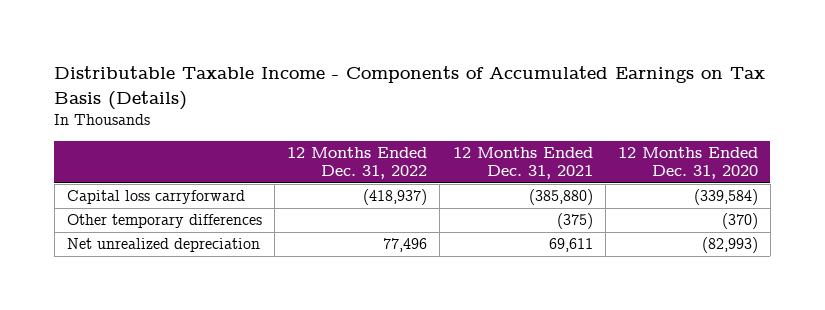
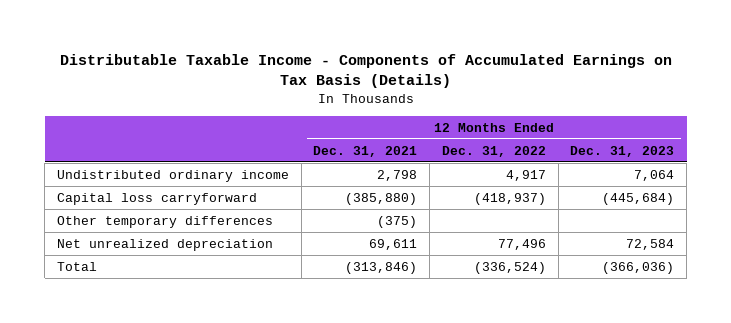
[617,146,758,180] 12 Months Ended Dec. 31, 2020 -> none
none -> [570,145,675,157] Dec. 31, 2023
none -> [56,169,289,182] Undistributed ordinary income
none -> [56,261,97,271] Total

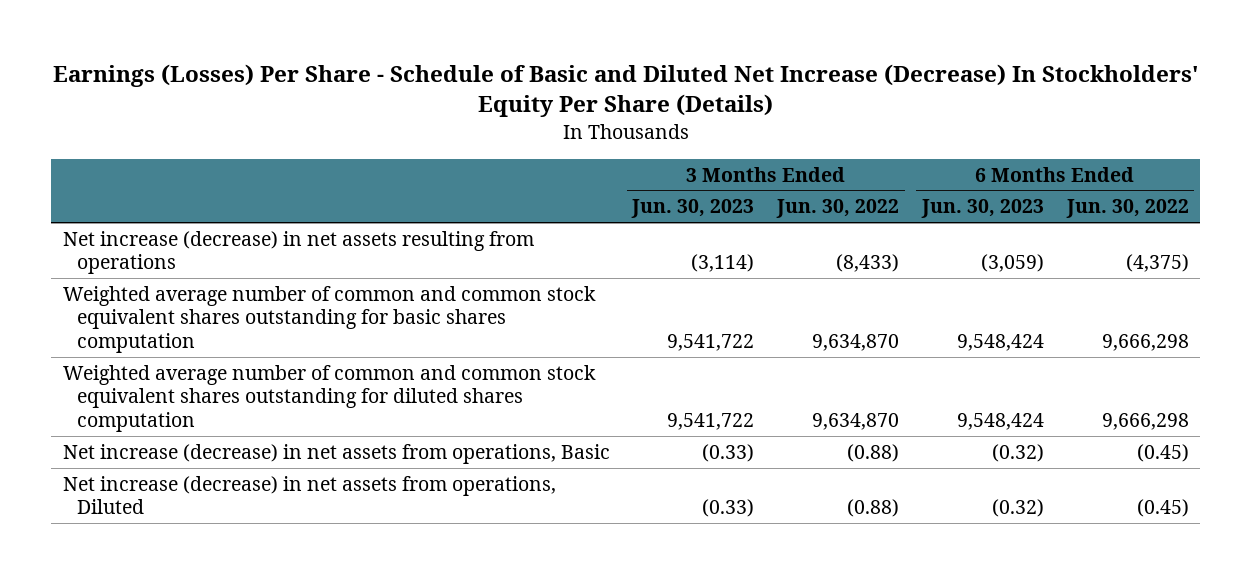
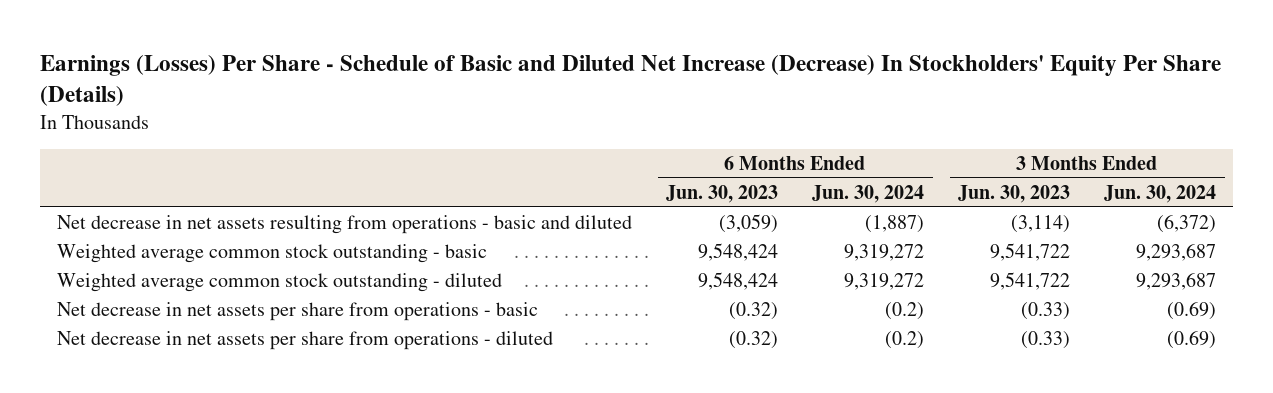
[776,199,900,219] Jun. 30, 2022 -> none
[1065,199,1189,219] Jun. 30, 2022 -> none
none -> [812,184,925,203] Jun. 30, 2024
none -> [1104,184,1217,203] Jun. 30, 2024
[62,230,534,275] Net increase (decrease) in net assets resulting from operations -> [57,215,633,235] Net decrease in net assets resulting from operations - basic and diluted
[62,285,596,353] Weighted average number of common and common stock equivalent shares outstanding for basic shares computation -> [57,244,488,264] Weighted average common stock outstanding - basic
[62,364,596,432] Weighted average number of common and common stock equivalent shares outstanding for diluted shares computation -> [57,273,503,293] Weighted average common stock outstanding - diluted
[62,443,610,464] Net increase (decrease) in net assets from operations, Basic -> [57,302,539,322] Net decrease in net assets per share from operations - basic
[62,475,556,515] Net increase (decrease) in net assets from operations, Diluted -> [57,331,554,351] Net decrease in net assets per share from operations - diluted

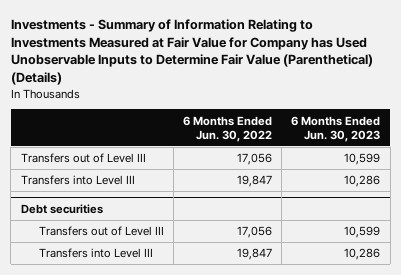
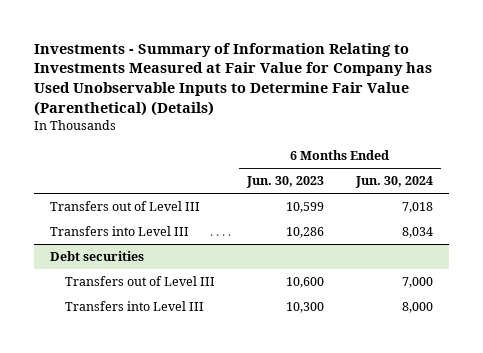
[183,115,273,142] 6 Months Ended Jun. 30, 2022 -> none
none -> [354,176,433,189] Jun. 30, 2024
[344,226,381,239] 10,599 -> [285,277,324,289] 10,600
[344,248,381,261] 10,286 -> [285,302,324,314] 10,300

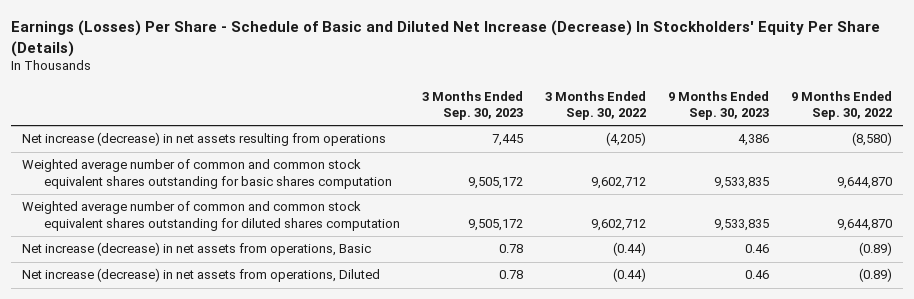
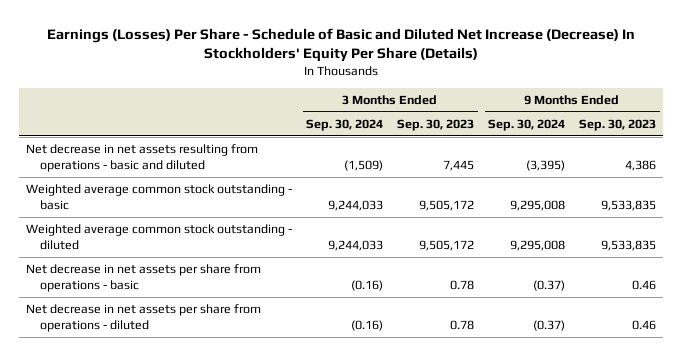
[544,91,646,121] 3 Months Ended Sep. 30, 2022 -> none
[790,91,892,121] 9 Months Ended Sep. 30, 2022 -> none
none -> [306,118,384,131] Sep. 30, 2024
none -> [488,118,566,131] Sep. 30, 2024
[22,132,387,147] Net increase (decrease) in net assets resulting from operations -> [26,143,259,172] Net decrease in net assets resulting from operations - basic and diluted
[22,159,392,189] Weighted average number of common and common stock equivalent shares outstanding for basic shares computation -> [26,183,293,210] Weighted average common stock outstanding - basic
[22,201,400,231] Weighted average number of common and common stock equivalent shares outstanding for diluted shares computation -> [26,223,293,250] Weighted average common stock outstanding - diluted
[22,242,372,257] Net increase (decrease) in net assets from operations, Basic -> [26,263,262,292] Net decrease in net assets per share from operations - basic
[22,268,381,283] Net increase (decrease) in net assets from operations, Diluted -> [26,303,262,332] Net decrease in net assets per share from operations - diluted

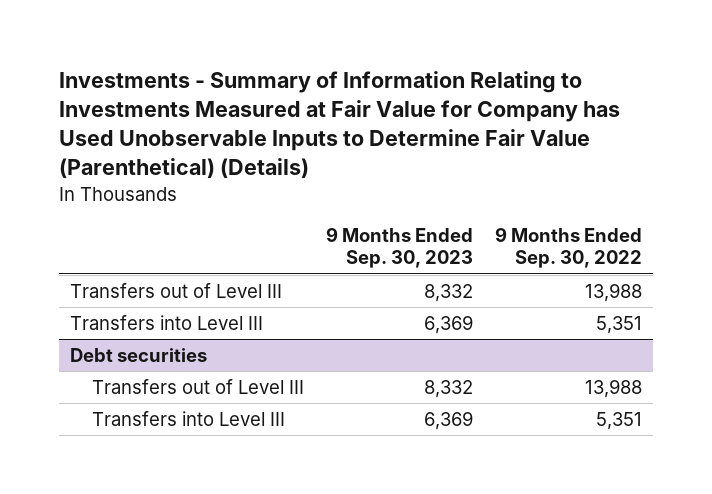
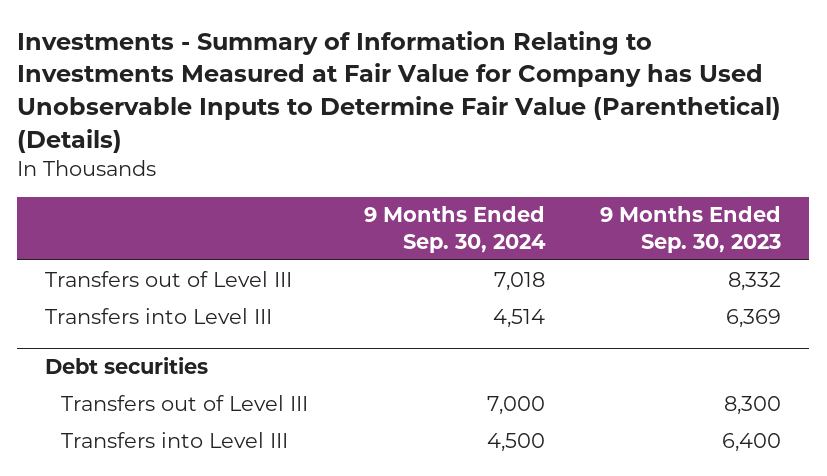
[494,227,642,269] 9 Months Ended Sep. 30, 2022 -> none
none -> [363,206,546,253] 9 Months Ended Sep. 30, 2024
[423,380,473,399] 8,332 -> [724,395,782,415] 8,300
[423,411,473,431] 6,369 -> [722,432,782,452] 6,400

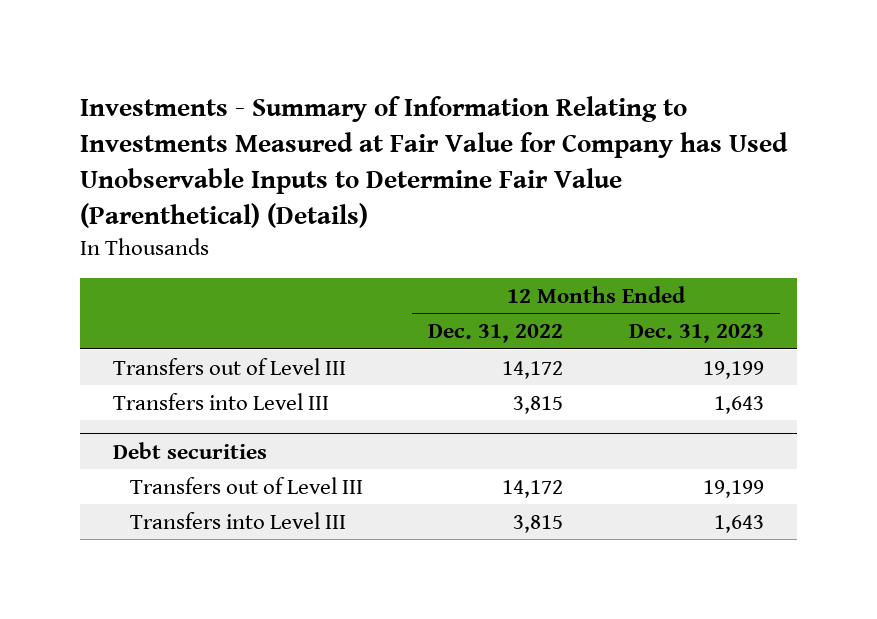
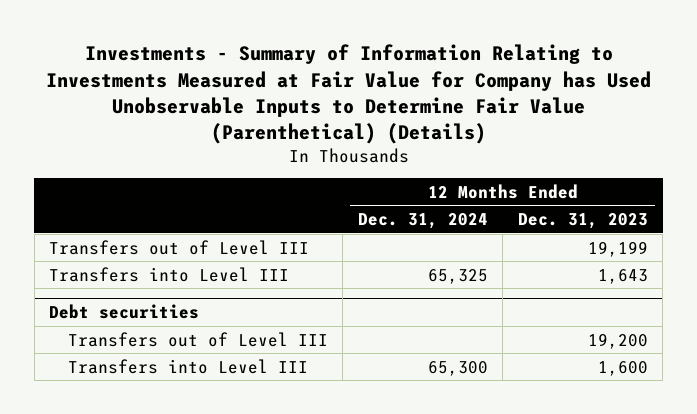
[428,324,564,344] Dec. 31, 2022 -> none
none -> [357,213,488,230] Dec. 31, 2024
[702,479,764,498] 19,199 -> [587,332,648,349] 19,200
[713,514,764,533] 1,643 -> [597,360,648,376] 1,600

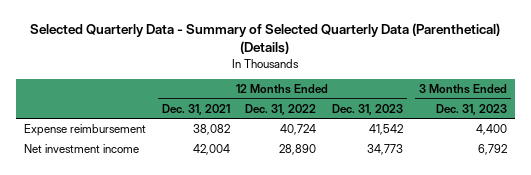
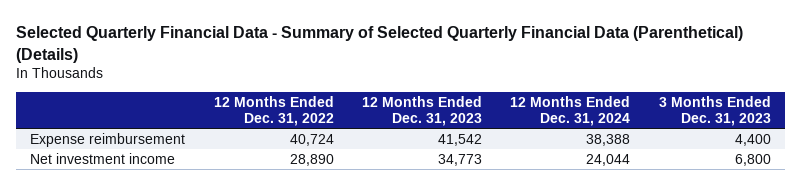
[30,23,501,55] Selected Quarterly Data - Summary of Selected Quarterly Data (Parenthetical) (Details) -> [16,25,744,63] Selected Quarterly Financial Data - Summary of Selected Quarterly Financial Data (Parenthetical) (Details)
[161,103,230,115] Dec. 31, 2021 -> none
none -> [510,95,631,127] 12 Months Ended Dec. 31, 2024
[477,144,507,156] 6,792 -> [734,153,771,166] 6,800

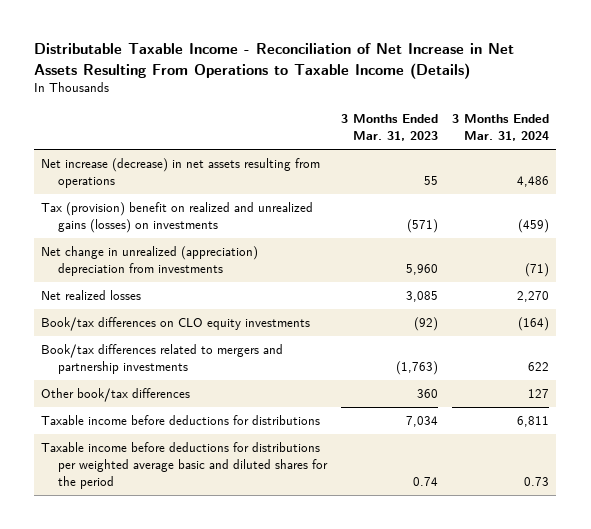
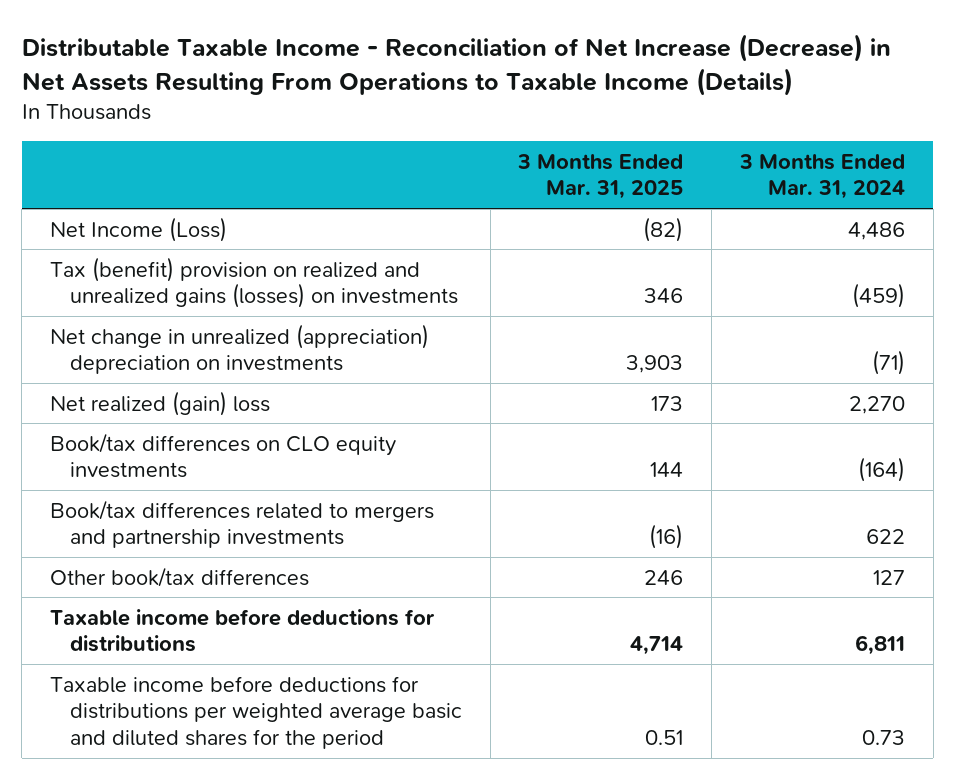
[34,43,515,79] Distributable Taxable Income - Reconciliation of Net Increase in Net Assets Resulting From Operations to Taxable Income (Details) -> [21,33,891,96] Distributable Taxable Income - Reconciliation of Net Increase (Decrease) in Net Assets Resulting From Operations to Taxable Income (Details)
[341,114,439,142] 3 Months Ended Mar. 31, 2023 -> none
none -> [517,153,684,200] 3 Months Ended Mar. 31, 2025
[41,158,321,188] Net increase (decrease) in net assets resulting from operations -> [50,216,228,242] Net Income (Loss)
[41,202,314,233] Tax (provision) benefit on realized and unrealized gains (losses) on investments -> [50,256,459,309] Tax (benefit) provision on realized and unrealized gains (losses) on investments
[41,246,259,276] Net change in unrealized (appreciation) depreciation from investments -> [50,323,430,375] Net change in unrealized (appreciation) depreciation on investments
[41,290,142,301] Net realized losses -> [50,390,271,416] Net realized (gain) loss

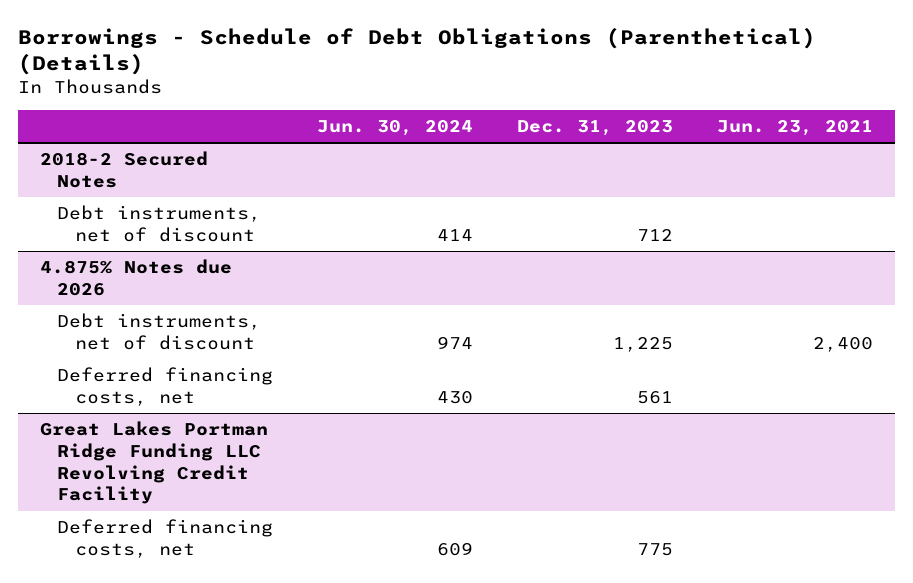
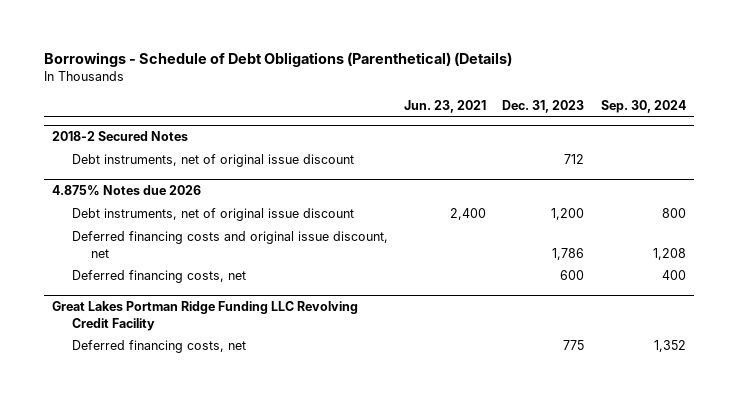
[317,120,474,137] Jun. 30, 2024 -> none
none -> [600,99,686,113] Sep. 30, 2024
[57,205,262,242] Debt instruments, net of discount -> [71,154,354,168] Debt instruments, net of original issue discount
[57,313,262,350] Debt instruments, net of discount -> [71,208,354,222] Debt instruments, net of original issue discount
[613,336,674,352] 1,225 -> [551,208,585,221] 1,200
none -> [71,231,388,258] Deferred financing costs and original issue discount, net
[637,390,674,404] 561 -> [560,270,585,281] 600

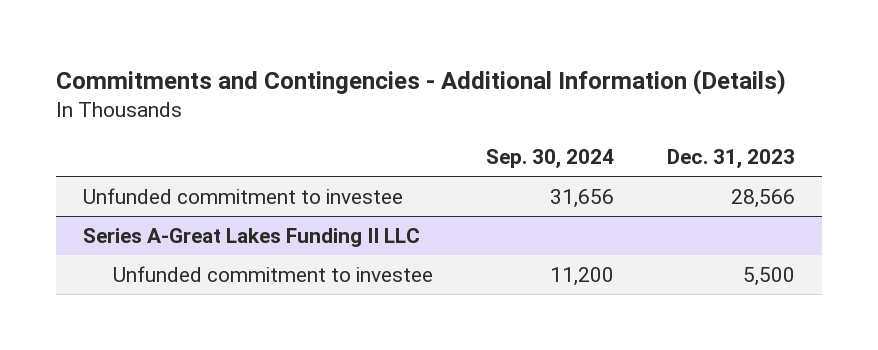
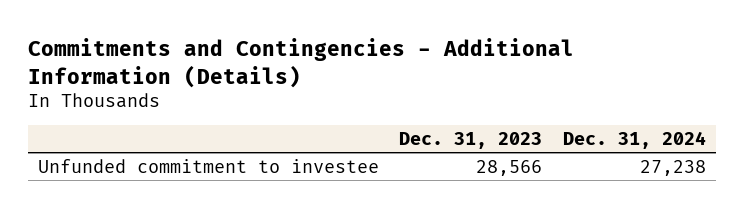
[485,149,614,170] Sep. 30, 2024 -> none
none -> [562,130,706,149] Dec. 31, 2024
[82,227,420,247] Series A-Great Lakes Funding II LLC -> none
[112,265,433,282] Unfunded commitment to investee -> none

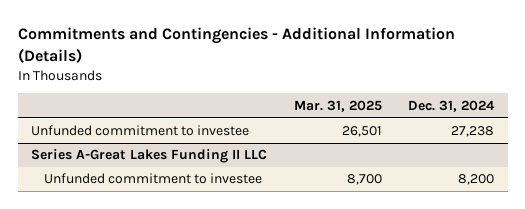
[399,131,543,149] Dec. 31, 2023 -> none
none -> [293,99,382,112] Mar. 31, 2025
none -> [31,149,268,164] Series A-Great Lakes Funding II LLC
none -> [44,173,263,185] Unfunded commitment to investee

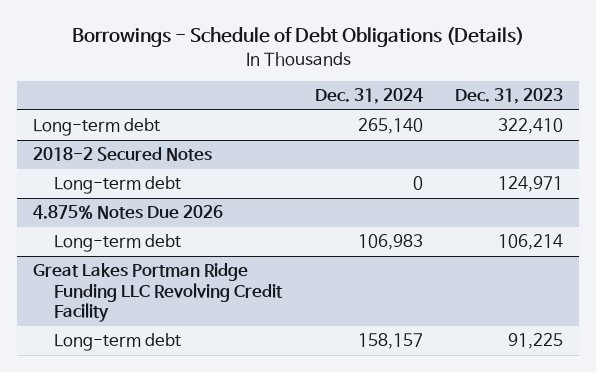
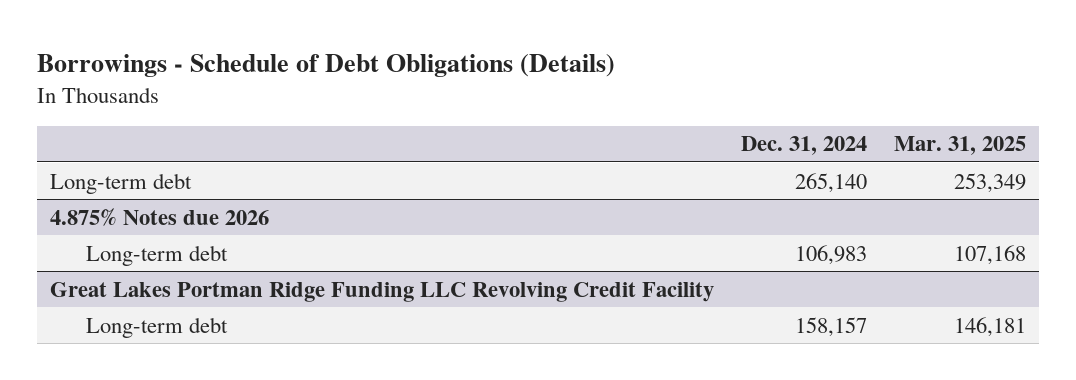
[454,88,563,105] Dec. 31, 2023 -> none
none -> [893,136,1026,156] Mar. 31, 2025
[32,147,212,162] 2018-2 Secured Notes -> none
[54,176,182,195] Long-term debt -> none
[32,205,223,220] 4.875% Notes Due 2026 -> [50,207,270,226] 4.875% Notes due 2026

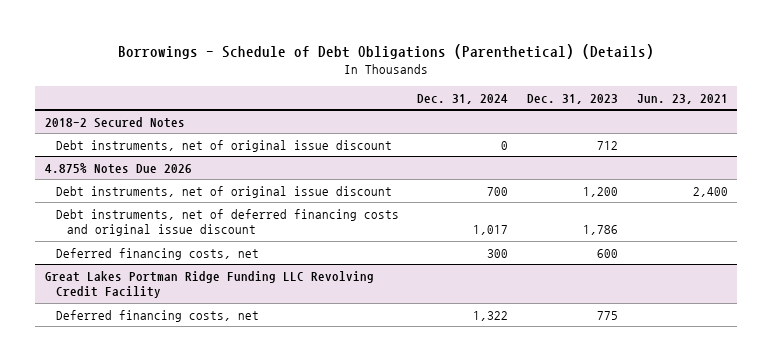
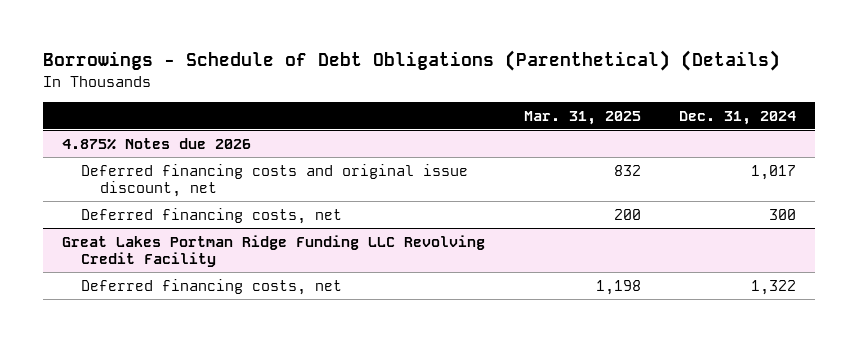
[527,94,619,105] Dec. 31, 2023 -> none
[636,94,728,105] Jun. 23, 2021 -> none
none -> [523,110,641,125] Mar. 31, 2025
[44,116,185,128] 2018-2 Secured Notes -> none
[55,139,392,152] Debt instruments, net of original issue discount -> none
[55,185,392,198] Debt instruments, net of original issue discount -> none
[44,162,192,174] 4.875% Notes Due 2026 -> [62,137,252,150] 4.875% Notes due 2026
[55,208,399,237] Debt instruments, net of deferred financing costs and original issue discount -> [80,163,468,198] Deferred financing costs and original issue discount, net

